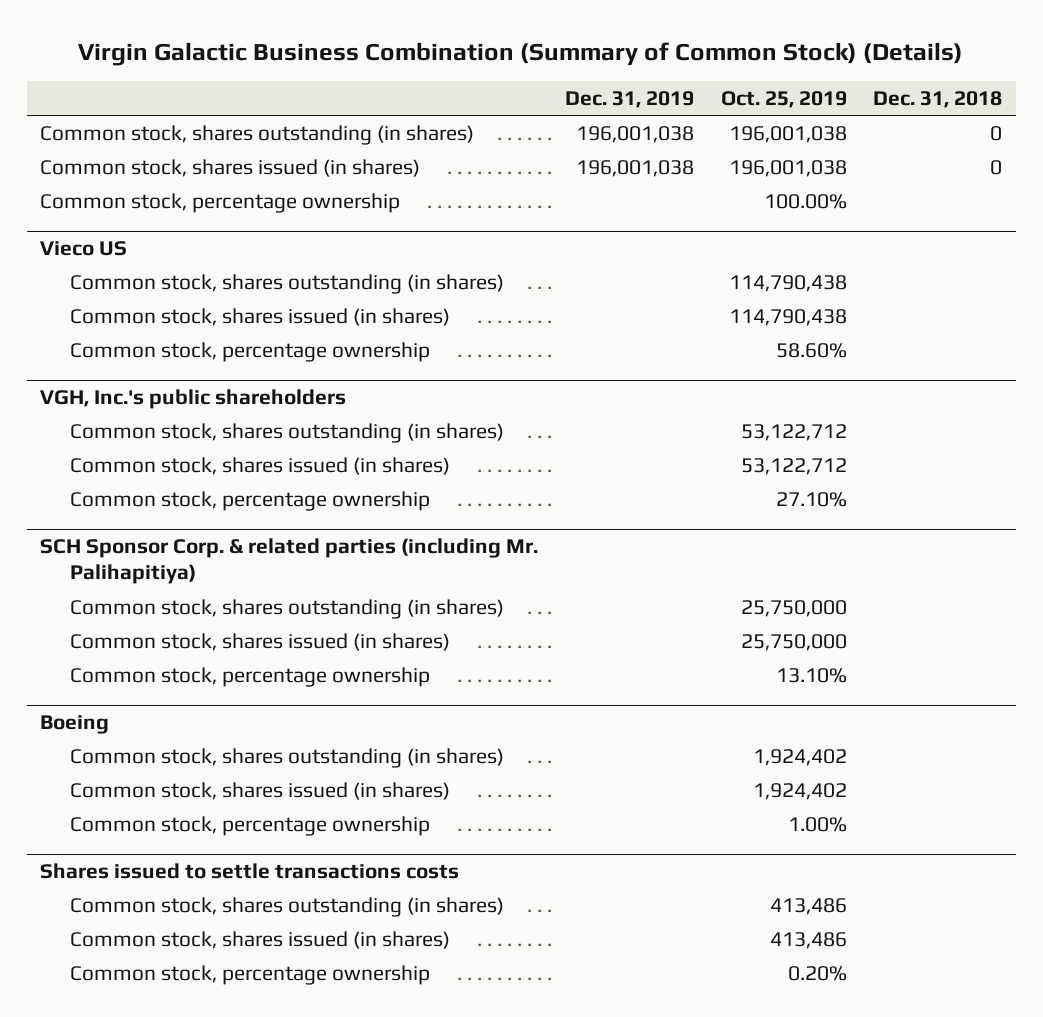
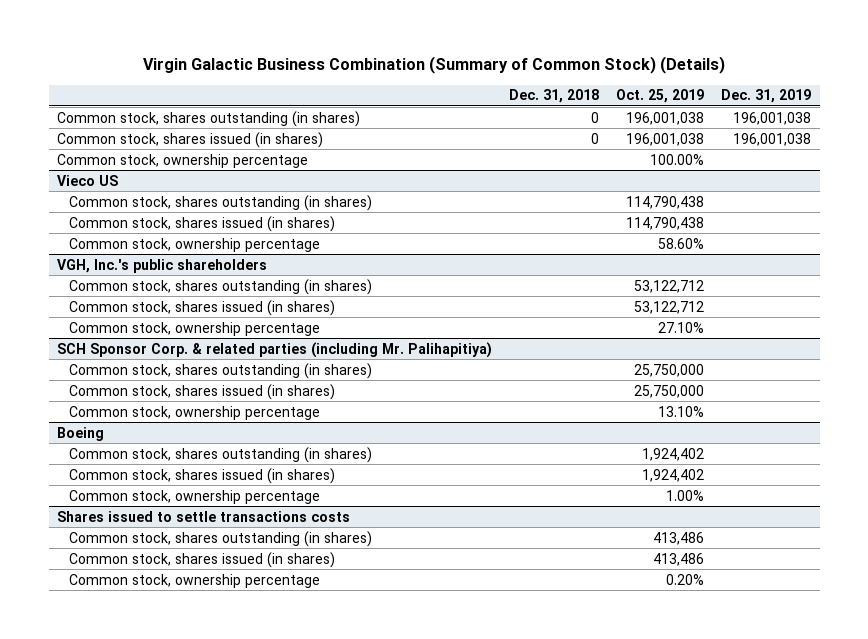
[40,192,401,213] Common stock, percentage ownership -> [57,153,309,168] Common stock, ownership percentage
[69,341,430,362] Common stock, percentage ownership -> [68,237,320,252] Common stock, ownership percentage
[69,490,430,511] Common stock, percentage ownership -> [68,321,320,336] Common stock, ownership percentage
[69,666,430,687] Common stock, percentage ownership -> [68,405,320,420] Common stock, ownership percentage
[69,815,430,836] Common stock, percentage ownership -> [68,489,320,504] Common stock, ownership percentage
[69,964,430,985] Common stock, percentage ownership -> [68,573,320,588] Common stock, ownership percentage

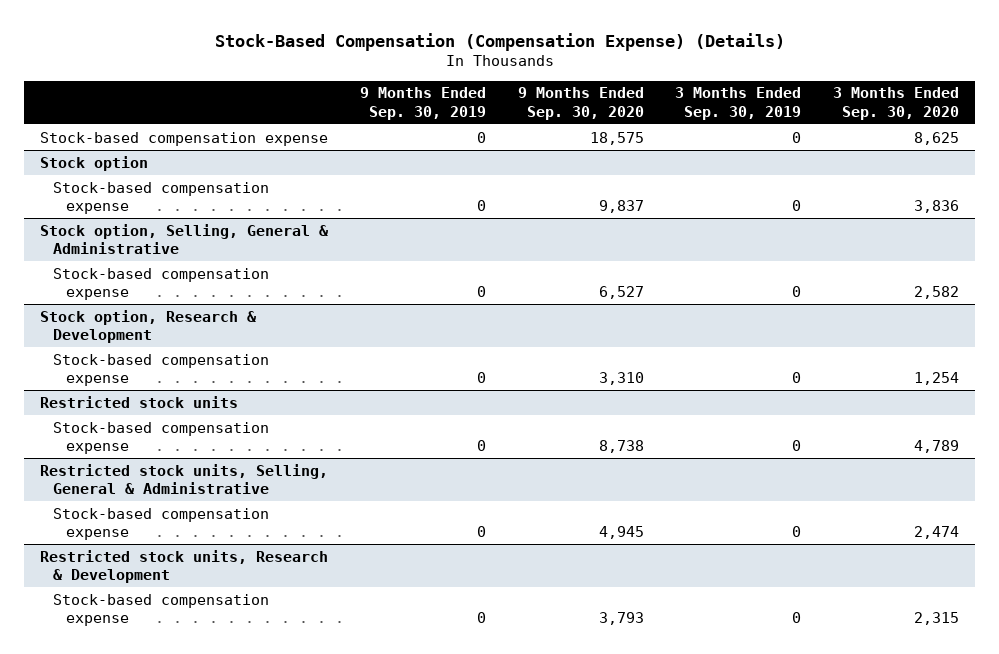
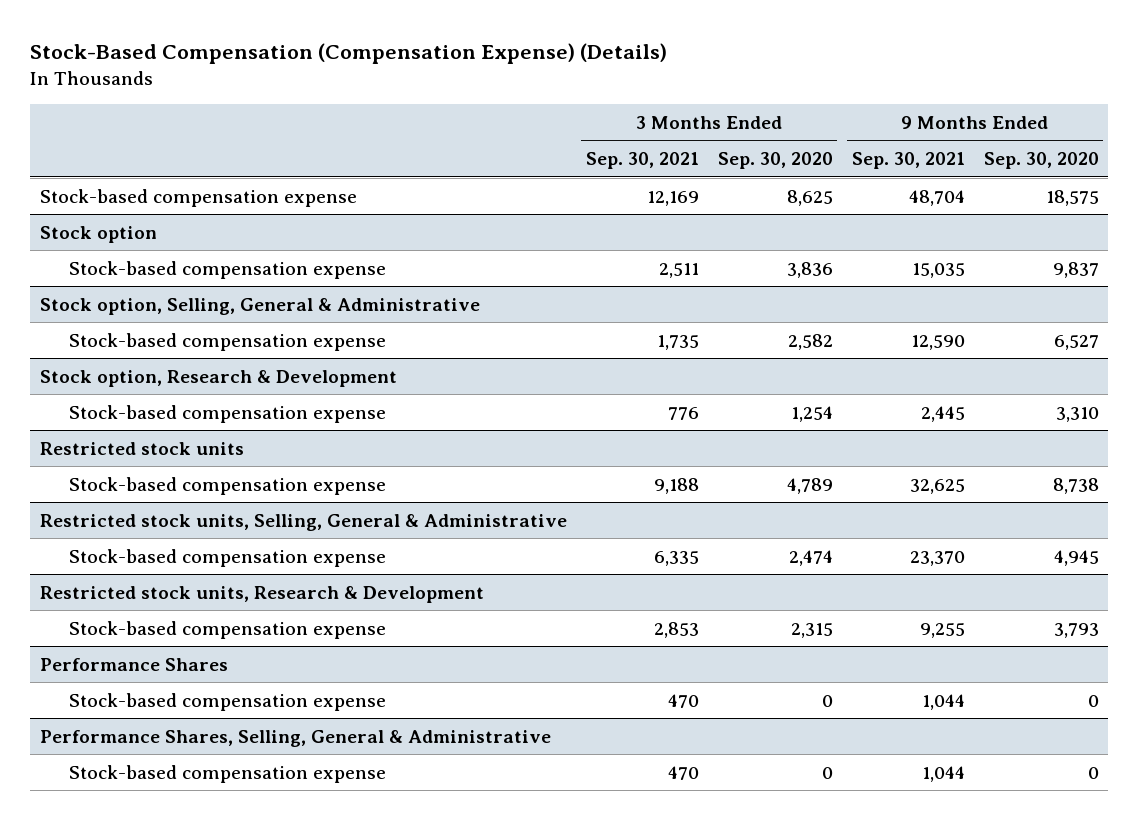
[359,87,486,120] 9 Months Ended Sep. 30, 2019 -> none
[675,87,802,120] 3 Months Ended Sep. 30, 2019 -> none
none -> [585,151,699,169] Sep. 30, 2021
none -> [851,151,965,169] Sep. 30, 2021
none -> [39,657,228,671] Performance Shares
none -> [68,692,386,711] Stock-based compensation expense
none -> [39,729,551,747] Performance Shares, Selling, General & Administrative
none -> [68,764,386,783] Stock-based compensation expense

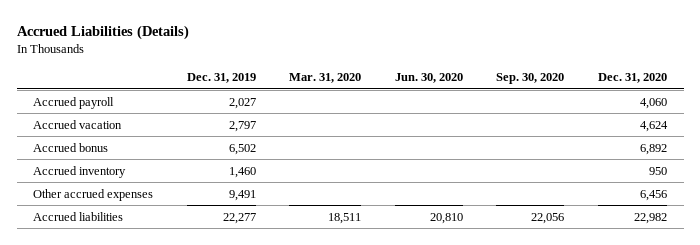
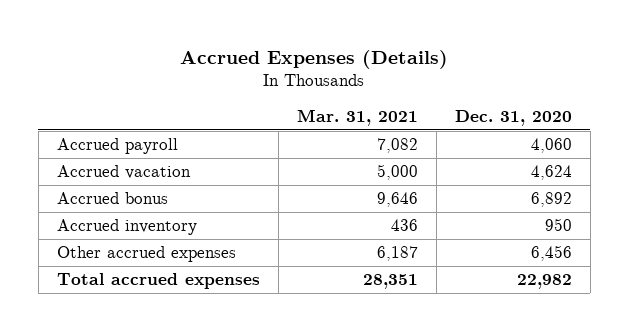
[16,25,189,41] Accrued Liabilities (Details) -> [180,49,449,69] Accrued Expenses (Details)
[186,73,256,84] Dec. 31, 2019 -> none
[289,73,362,84] Mar. 31, 2020 -> none
[394,73,463,84] Jun. 30, 2020 -> none
[496,73,565,85] Sep. 30, 2020 -> none
none -> [296,108,418,126] Mar. 31, 2021
[33,211,124,221] Accrued liabilities -> [56,273,260,290] Total accrued expenses

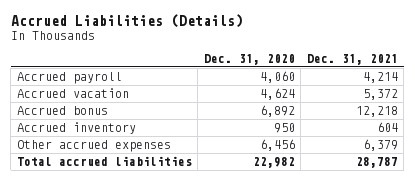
[180,49,449,69] Accrued Expenses (Details) -> [10,14,243,29] Accrued Liabilities (Details)
[296,108,418,126] Mar. 31, 2021 -> none
none -> [306,54,398,66] Dec. 31, 2021
[56,273,260,290] Total accrued expenses -> [16,156,192,167] Total accrued liabilities

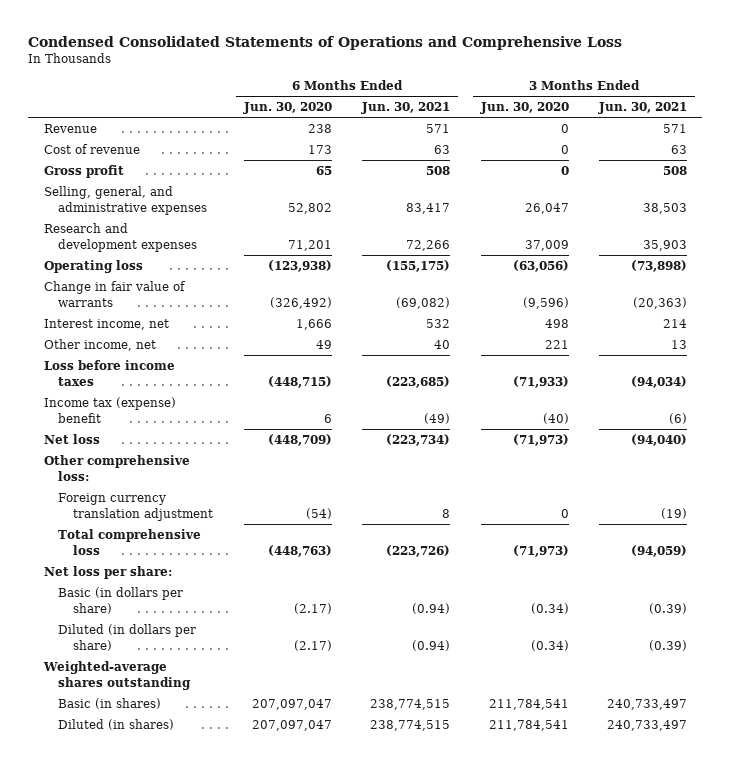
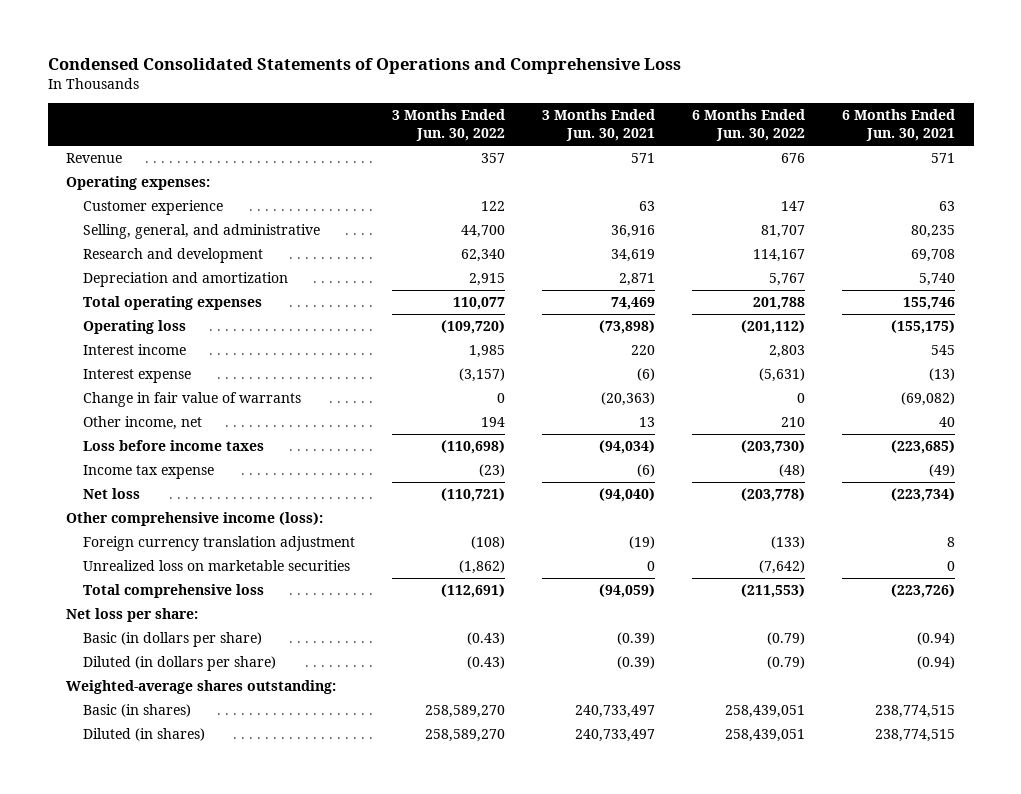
[242,102,332,115] Jun. 30, 2020 -> none
[479,102,569,115] Jun. 30, 2020 -> none
none -> [391,109,505,142] 3 Months Ended Jun. 30, 2022
none -> [691,109,805,142] 6 Months Ended Jun. 30, 2022
[43,164,124,178] Gross profit -> none
none -> [66,176,211,191] Operating expenses:
[43,143,140,154] Cost of revenue -> [82,200,223,216] Customer experience
[43,185,208,215] Selling, general, and administrative expenses -> [82,224,320,240] Selling, general, and administrative
[406,202,451,214] 83,417 -> [911,225,956,239] 80,235
[643,202,688,214] 38,503 -> [610,225,655,239] 36,916
[43,222,198,252] Research and development expenses -> [82,248,263,264] Research and development
[406,239,451,251] 72,266 -> [911,249,956,263] 69,708
[643,239,688,251] 35,903 -> [610,249,655,263] 34,619
none -> [82,272,288,288] Depreciation and amortization
none -> [82,296,262,311] Total operating expenses
none -> [82,344,186,356] Interest income
none -> [82,369,191,384] Interest expense
[43,318,169,330] Interest income, net -> none
[43,396,176,423] Income tax (expense) benefit -> [82,465,214,480] Income tax expense
[43,454,190,481] Other comprehensive loss: -> [66,512,324,527] Other comprehensive income (loss):
none -> [82,560,350,572] Unrealized loss on marketable securities
[42,660,192,690] Weighted-average shares outstanding -> [66,680,337,695] Weighted-average shares outstanding:

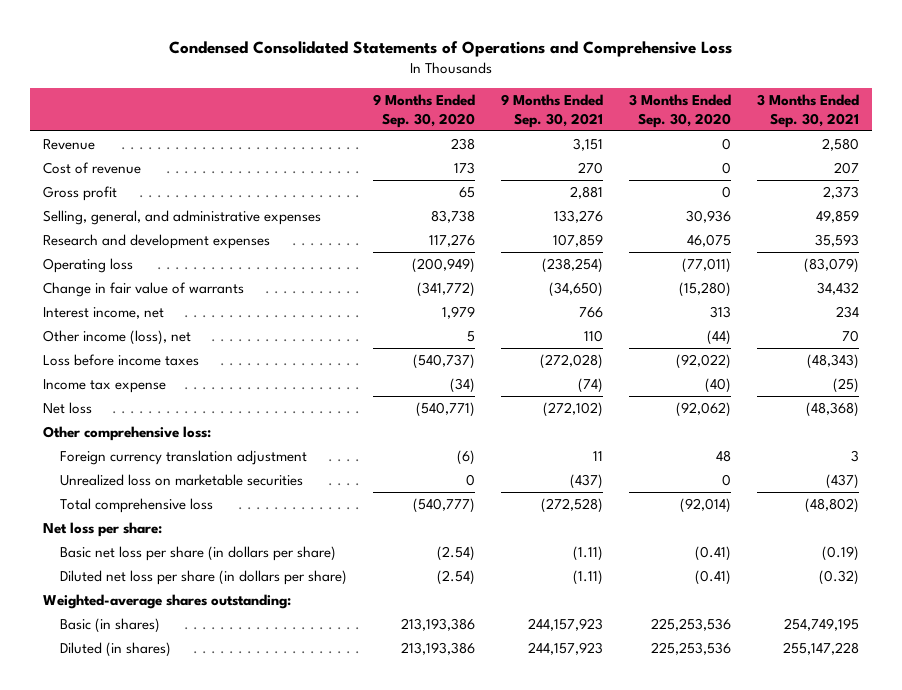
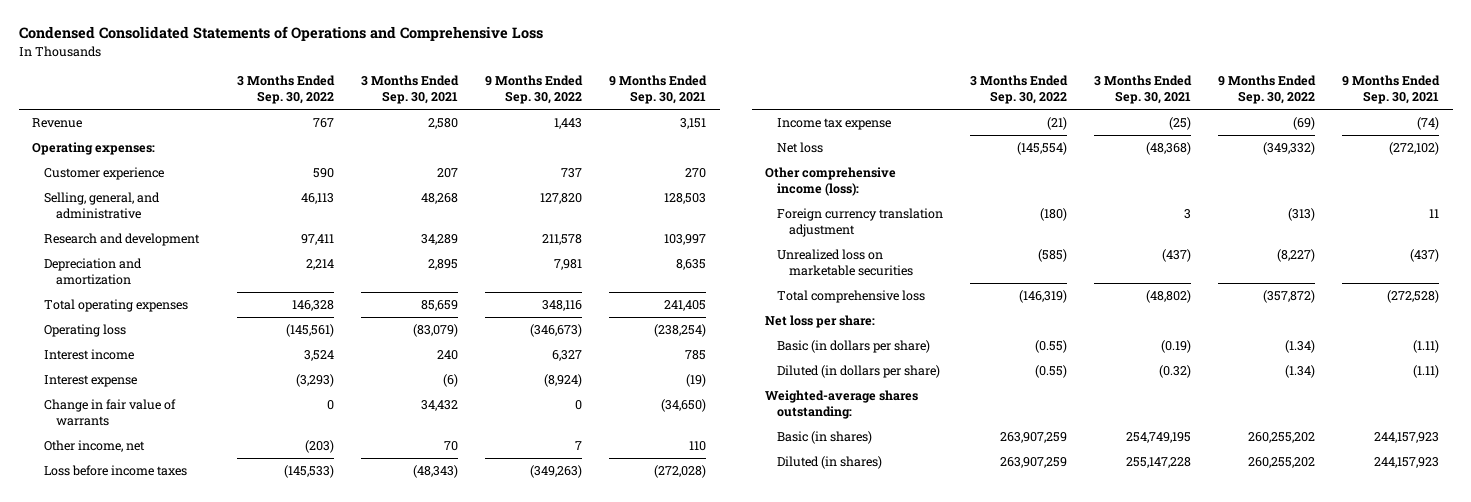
[372,94,475,128] 9 Months Ended Sep. 30, 2020 -> none
[628,94,731,128] 3 Months Ended Sep. 30, 2020 -> none
none -> [237,75,336,105] 3 Months Ended Sep. 30, 2022
none -> [485,75,584,105] 9 Months Ended Sep. 30, 2022
[43,185,118,201] Gross profit -> none
none -> [32,142,156,156] Operating expenses:
[43,161,142,174] Cost of revenue -> [44,167,165,181] Customer experience
[43,209,322,225] Selling, general, and administrative expenses -> [44,192,161,219] Selling, general, and administrative
[553,209,603,223] 133,276 -> [664,193,707,205] 128,503
[815,209,859,223] 49,859 -> [421,193,459,205] 48,268
[43,233,271,249] Research and development expenses -> [44,233,201,247] Research and development
[552,233,603,247] 107,859 -> [664,234,707,246] 103,997
[814,233,859,247] 35,593 -> [421,234,459,246] 34,289
none -> [44,258,143,285] Depreciation and amortization
none -> [44,299,189,313] Total operating expenses
none -> [44,349,135,361] Interest income
none -> [44,375,138,388] Interest expense
[43,306,165,319] Interest income, net -> none
[43,329,192,345] Other income (loss), net -> [44,440,146,453] Other income, net
[43,425,212,441] Other comprehensive loss: -> [765,167,897,196] Other comprehensive income (loss):
[59,545,336,561] Basic net loss per share (in dollars per share) -> [777,340,931,354] Basic (in dollars per share)
[59,569,347,585] Diluted net loss per share (in dollars per share) -> [777,365,941,379] Diluted (in dollars per share)

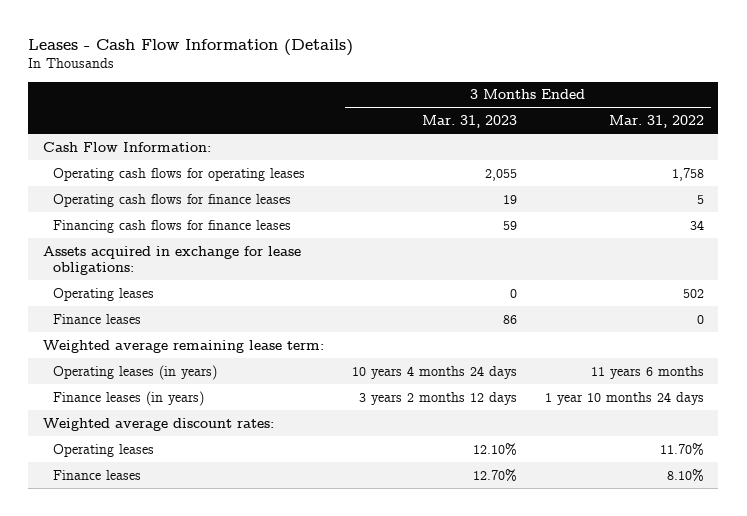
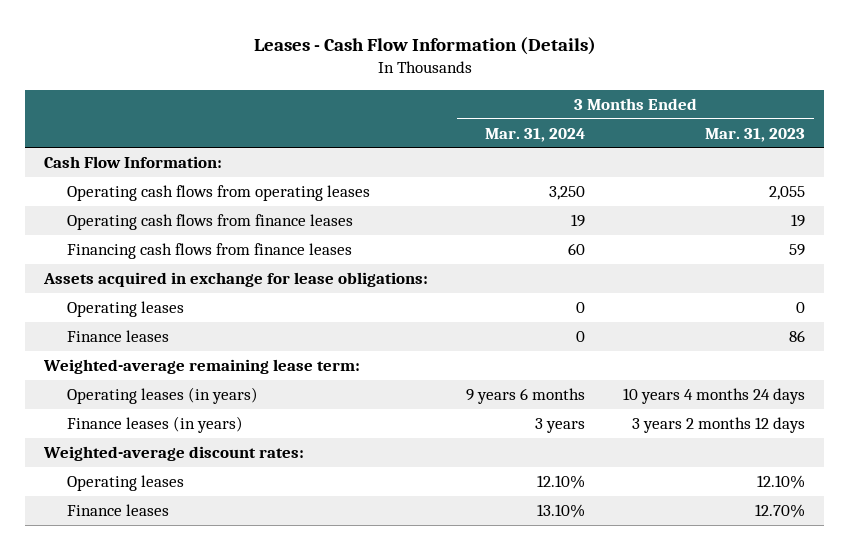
[609,114,705,128] Mar. 31, 2022 -> none
none -> [485,127,586,142] Mar. 31, 2024
[53,167,306,181] Operating cash flows for operating leases -> [66,185,370,202] Operating cash flows from operating leases
[53,193,292,207] Operating cash flows for finance leases -> [66,214,353,231] Operating cash flows from finance leases
[53,219,292,233] Financing cash flows for finance leases -> [66,243,352,260] Financing cash flows from finance leases
[42,339,324,353] Weighted average remaining lease term: -> [43,359,361,375] Weighted-average remaining lease term:
[42,417,274,431] Weighted average discount rates: -> [43,446,305,462] Weighted-average discount rates:

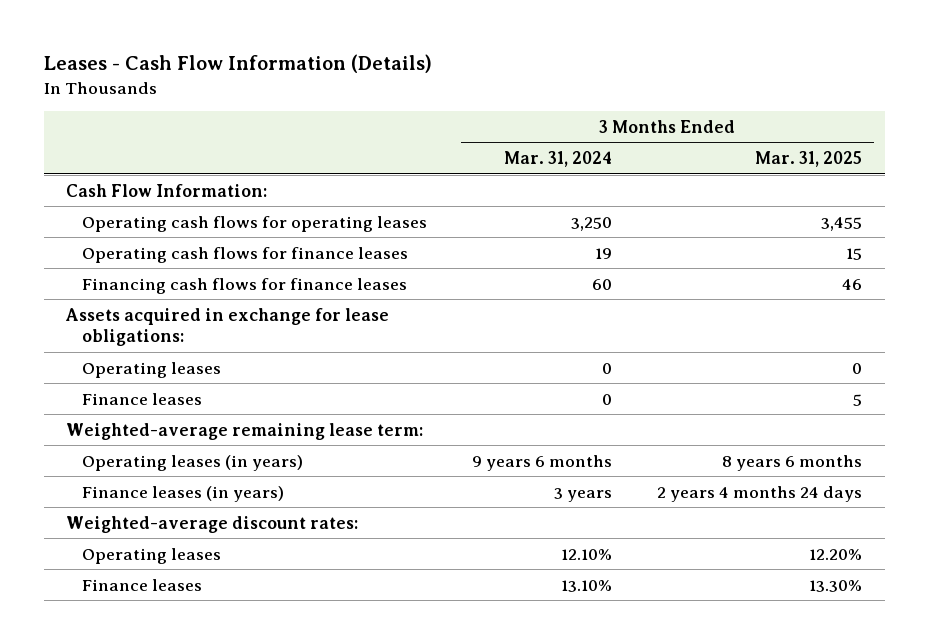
[704,127,805,142] Mar. 31, 2023 -> none
none -> [755,151,863,168] Mar. 31, 2025
[66,185,370,202] Operating cash flows from operating leases -> [82,215,428,232] Operating cash flows for operating leases
[66,214,353,231] Operating cash flows from finance leases -> [82,246,409,263] Operating cash flows for finance leases
[66,243,352,260] Financing cash flows from finance leases -> [82,277,408,294] Financing cash flows for finance leases

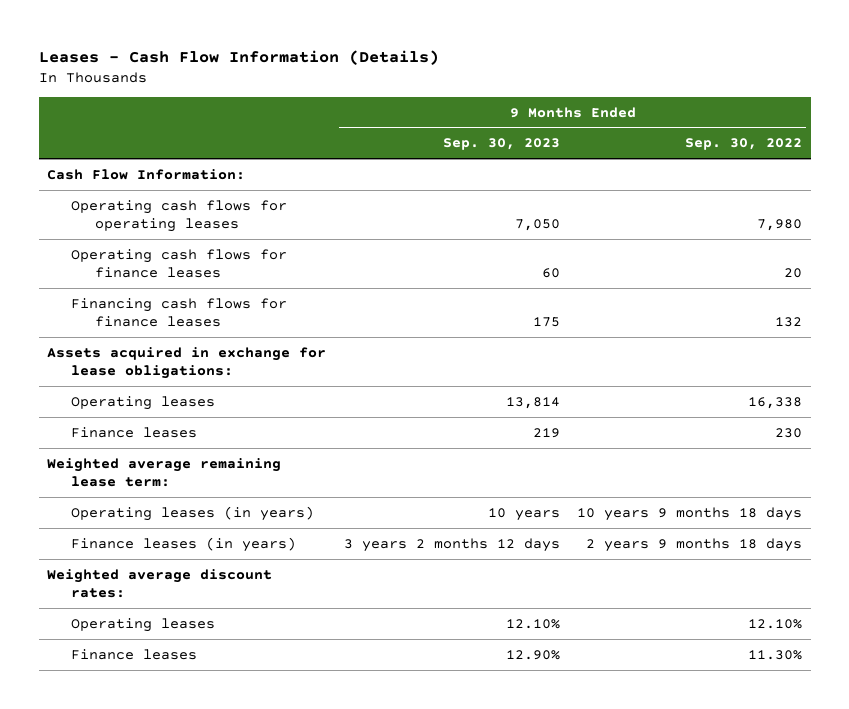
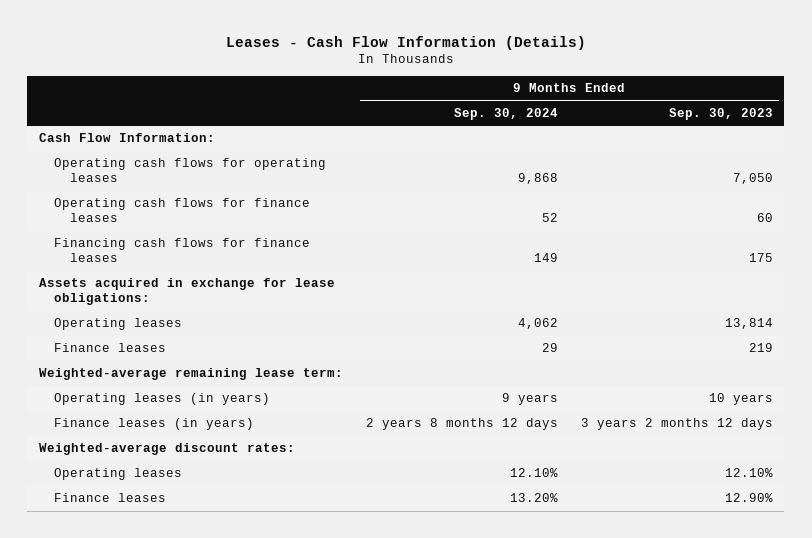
[684,138,802,151] Sep. 30, 2022 -> none
none -> [453,107,558,120] Sep. 30, 2024
[47,457,282,488] Weighted average remaining lease term: -> [38,368,343,381] Weighted-average remaining lease term:
[47,568,273,599] Weighted average discount rates: -> [38,443,295,456] Weighted-average discount rates:

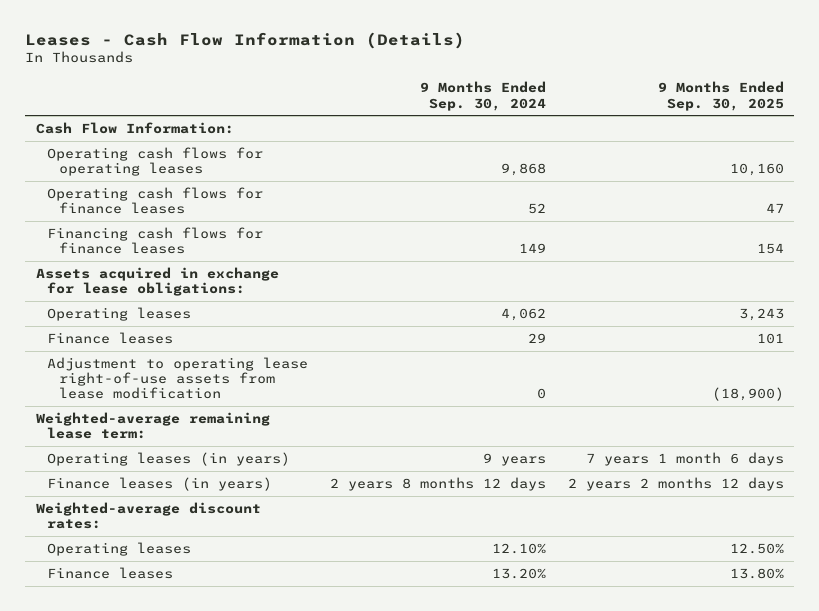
[668,107,773,120] Sep. 30, 2023 -> none
none -> [657,81,784,111] 9 Months Ended Sep. 30, 2025
none -> [47,356,309,400] Adjustment to operating lease right-of-use assets from lease modification

